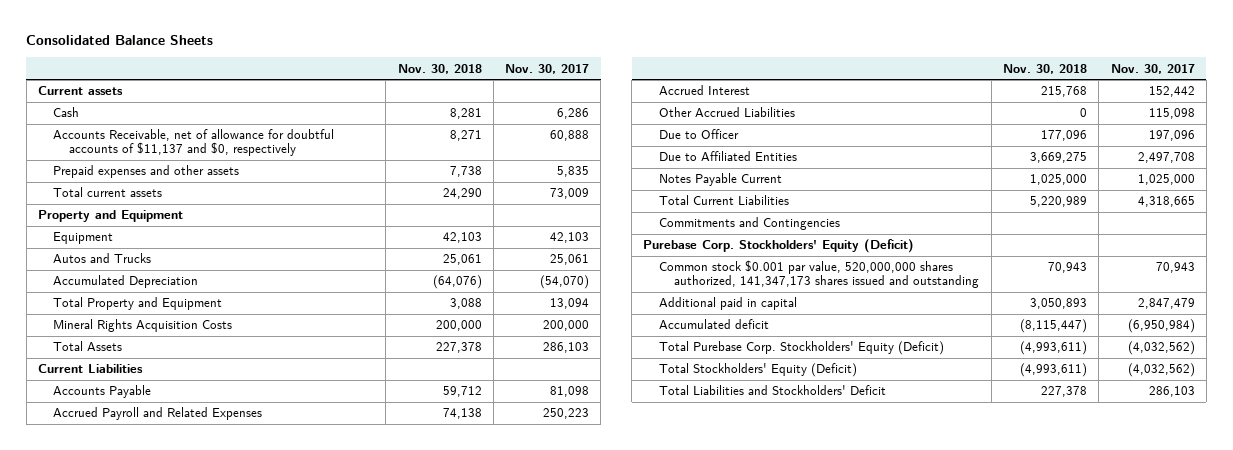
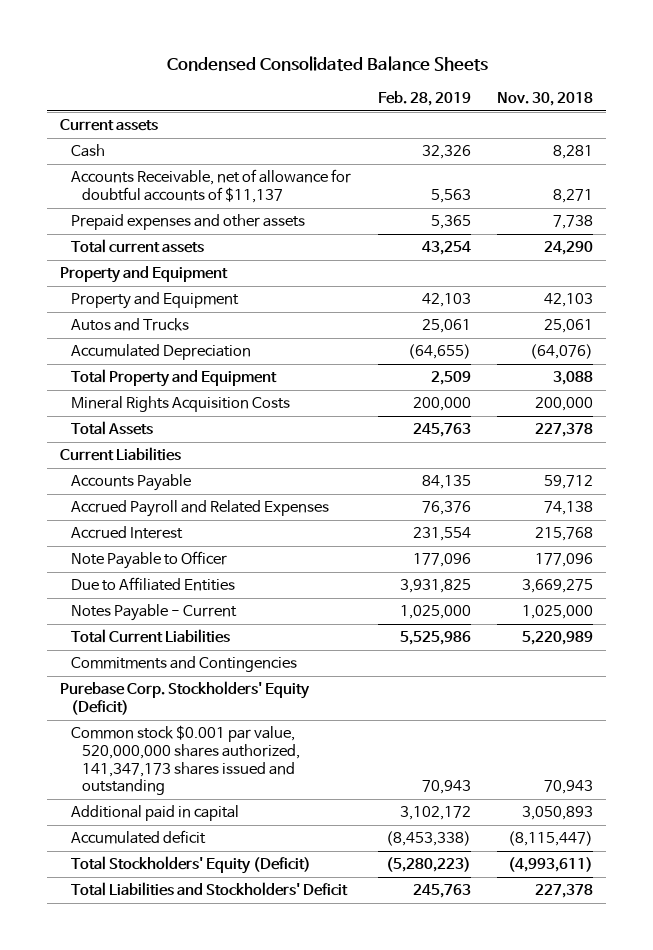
[26,35,214,46] Consolidated Balance Sheets -> [166,55,488,71] Condensed Consolidated Balance Sheets
[505,63,590,74] Nov. 30, 2017 -> none
none -> [377,91,471,107] Feb. 28, 2019
[53,129,335,157] Accounts Receivable, net of allowance for doubtful accounts of $11,137 and $0, respectively -> [70,169,351,203] Accounts Receivable, net of allowance for doubtful accounts of $11,137
[53,232,114,245] Equipment -> [70,292,239,310] Property and Equipment
[658,107,795,118] Other Accrued Liabilities -> none
[658,129,739,140] Due to Officer -> [70,551,227,570] Note Payable to Officer
[658,173,782,187] Notes Payable Current -> [70,604,237,622] Notes Payable - Current
[658,341,944,356] Total Purebase Corp. Stockholders' Equity (Deficit) -> none

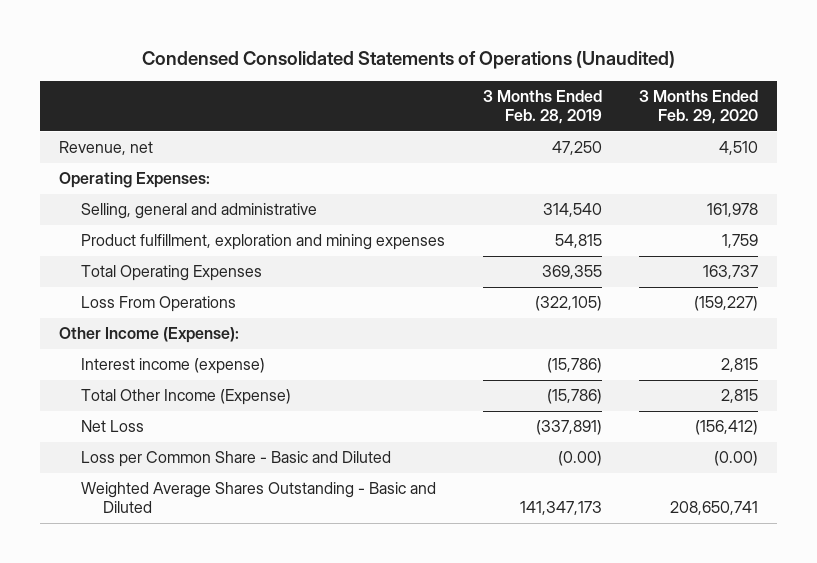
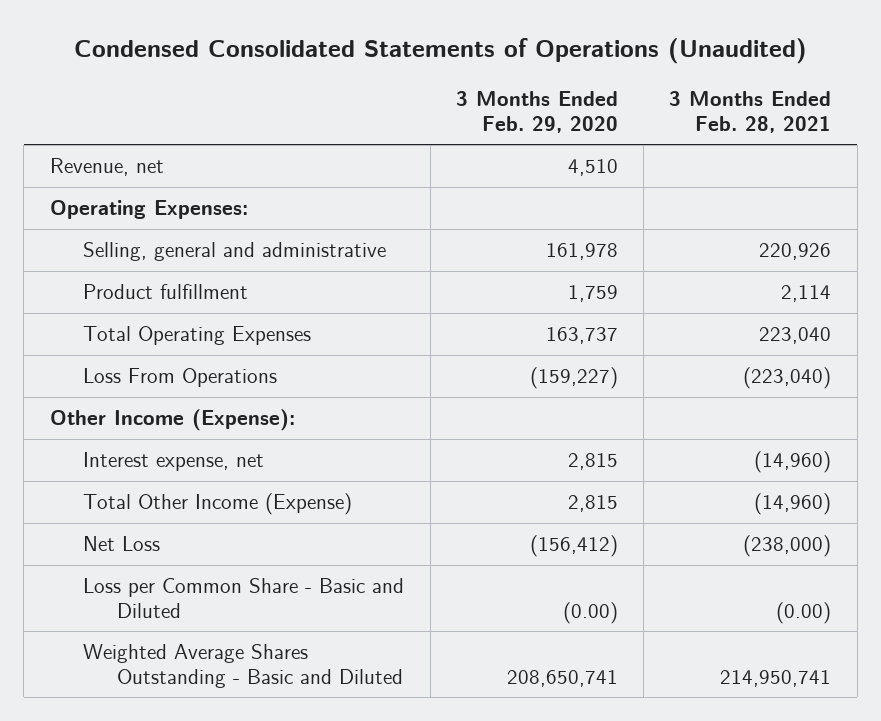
[482,90,602,125] 3 Months Ended Feb. 28, 2019 -> none
none -> [669,91,832,133] 3 Months Ended Feb. 28, 2021
[80,234,445,251] Product fulfillment, exploration and mining expenses -> [83,284,249,300] Product fulfillment
[80,358,265,375] Interest income (expense) -> [83,452,265,472] Interest expense, net

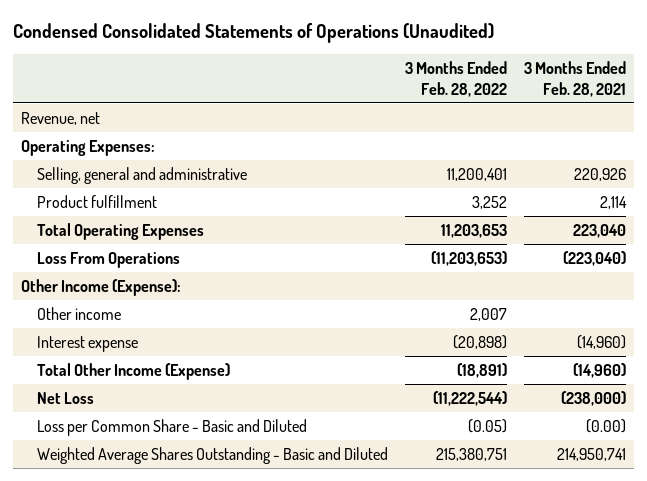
[455,91,618,133] 3 Months Ended Feb. 29, 2020 -> none
none -> [404,61,507,97] 3 Months Ended Feb. 28, 2022
none -> [36,306,121,320] Other income
[83,452,265,472] Interest expense, net -> [36,335,138,352] Interest expense

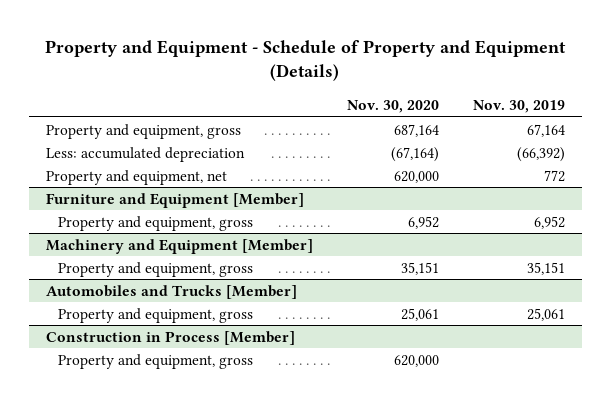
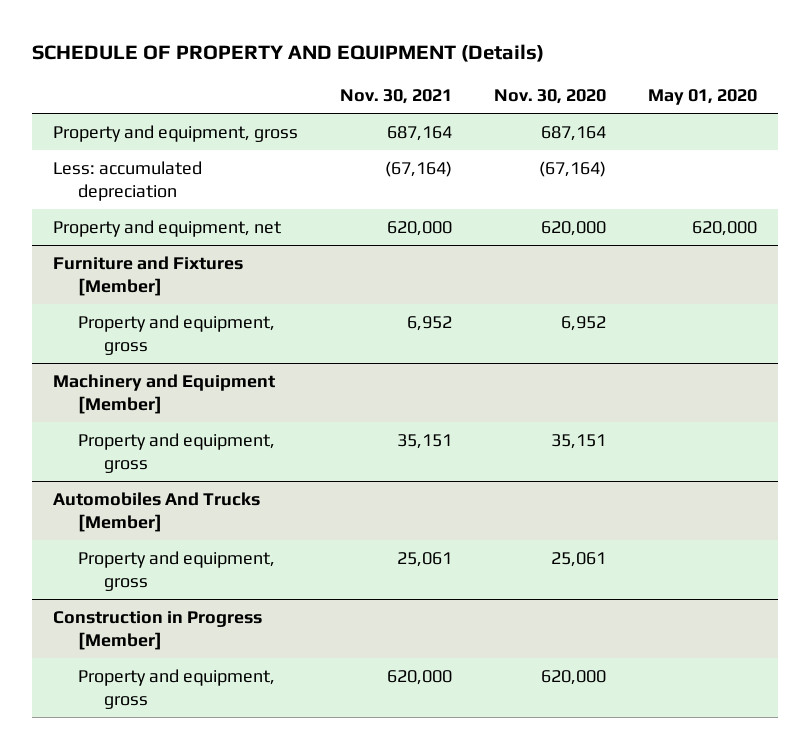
[45,40,567,82] Property and Equipment - Schedule of Property and Equipment (Details) -> [31,44,544,63] SCHEDULE OF PROPERTY AND EQUIPMENT (Details)
[472,100,565,114] Nov. 30, 2019 -> none
none -> [339,89,452,105] Nov. 30, 2021
none -> [647,89,757,106] May 01, 2020
[45,192,304,208] Furniture and Equipment [Member] -> [52,255,243,296] Furniture and Fixtures [Member]
[45,284,297,299] Automobiles and Trucks [Member] -> [52,491,260,532] Automobiles And Trucks [Member]
[45,330,295,345] Construction in Process [Member] -> [52,610,262,650] Construction in Progress [Member]

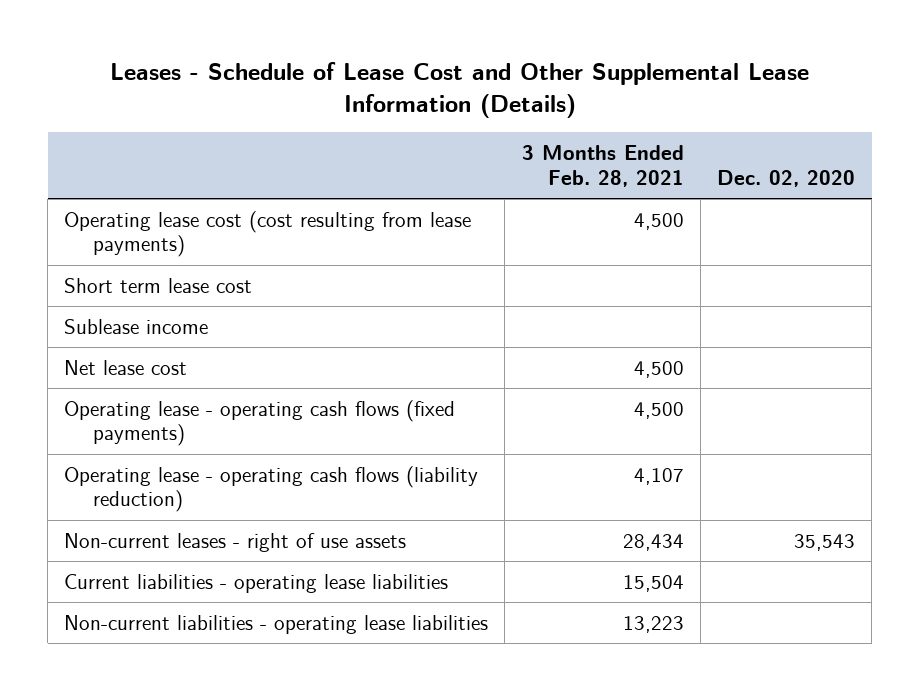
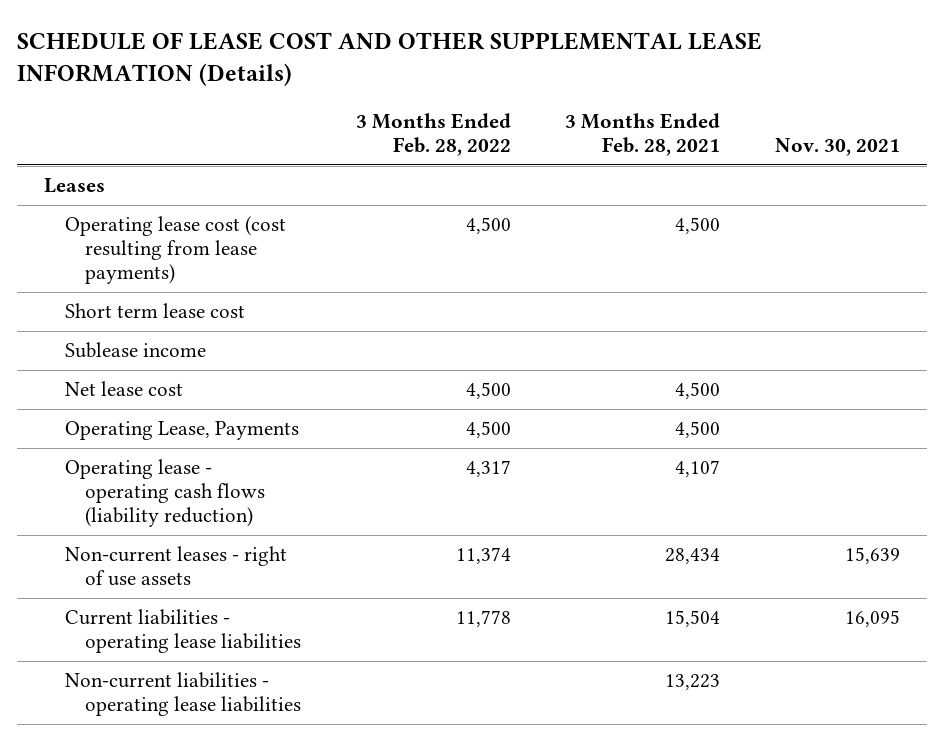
[109,61,809,118] Leases - Schedule of Lease Cost and Other Supplemental Lease Information (Details) -> [16,32,762,87] SCHEDULE OF LEASE COST AND OTHER SUPPLEMENTAL LEASE INFORMATION (Details)
[716,169,855,187] Dec. 02, 2020 -> none
none -> [355,113,511,157] 3 Months Ended Feb. 28, 2022
none -> [774,138,900,157] Nov. 30, 2021
none -> [43,178,105,194] Leases
[64,399,456,447] Operating lease - operating cash flows (fixed payments) -> [64,421,299,441] Operating Lease, Payments

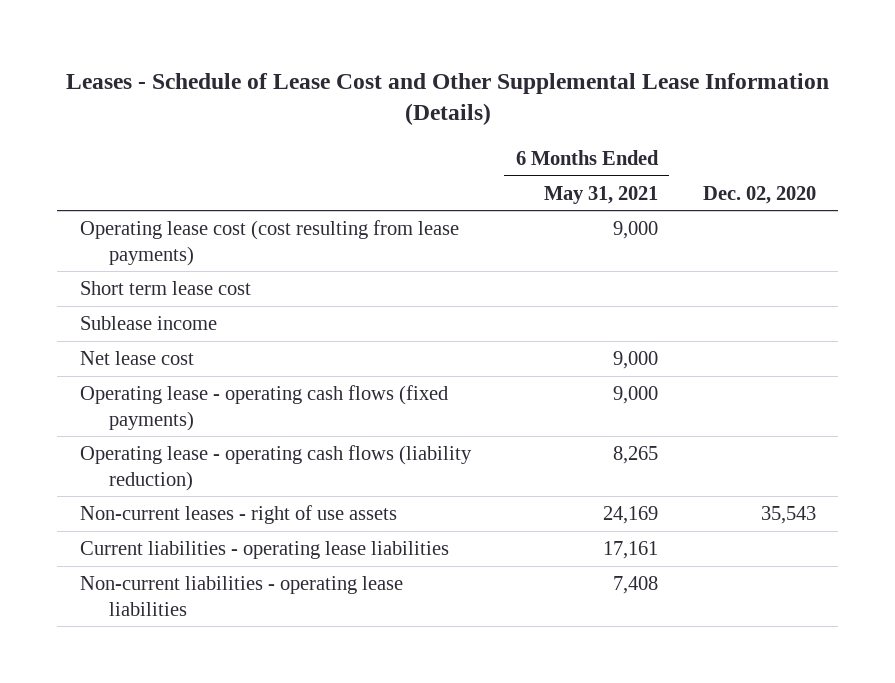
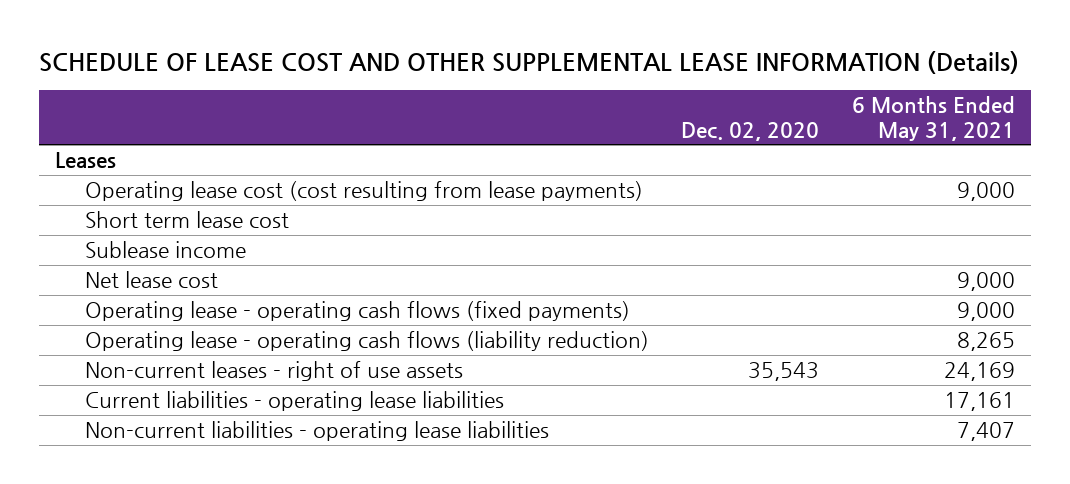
[65,72,829,126] Leases - Schedule of Lease Cost and Other Supplemental Lease Information (Details) -> [38,51,1019,75] SCHEDULE OF LEASE COST AND OTHER SUPPLEMENTAL LEASE INFORMATION (Details)
none -> [55,151,117,168] Leases
[612,576,658,595] 7,408 -> [957,421,1016,441] 7,407

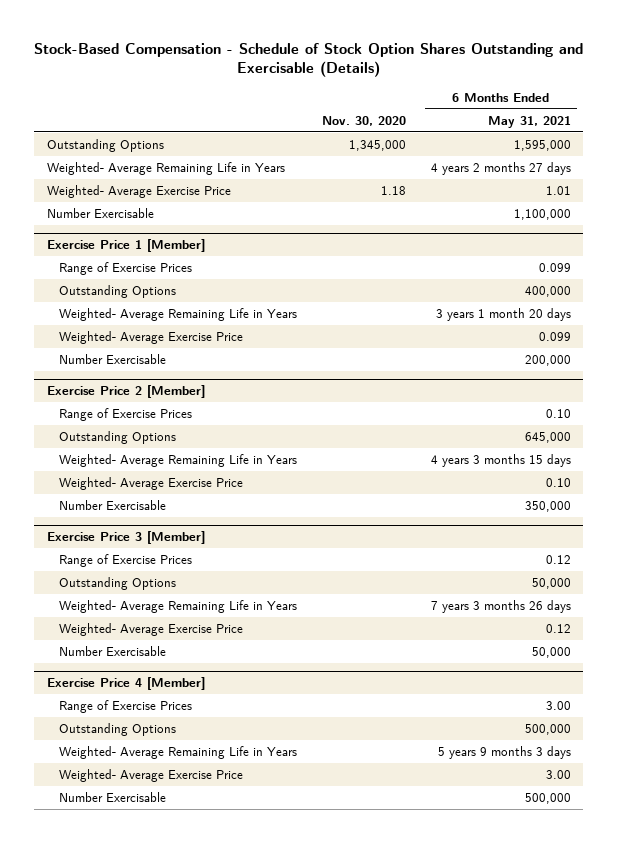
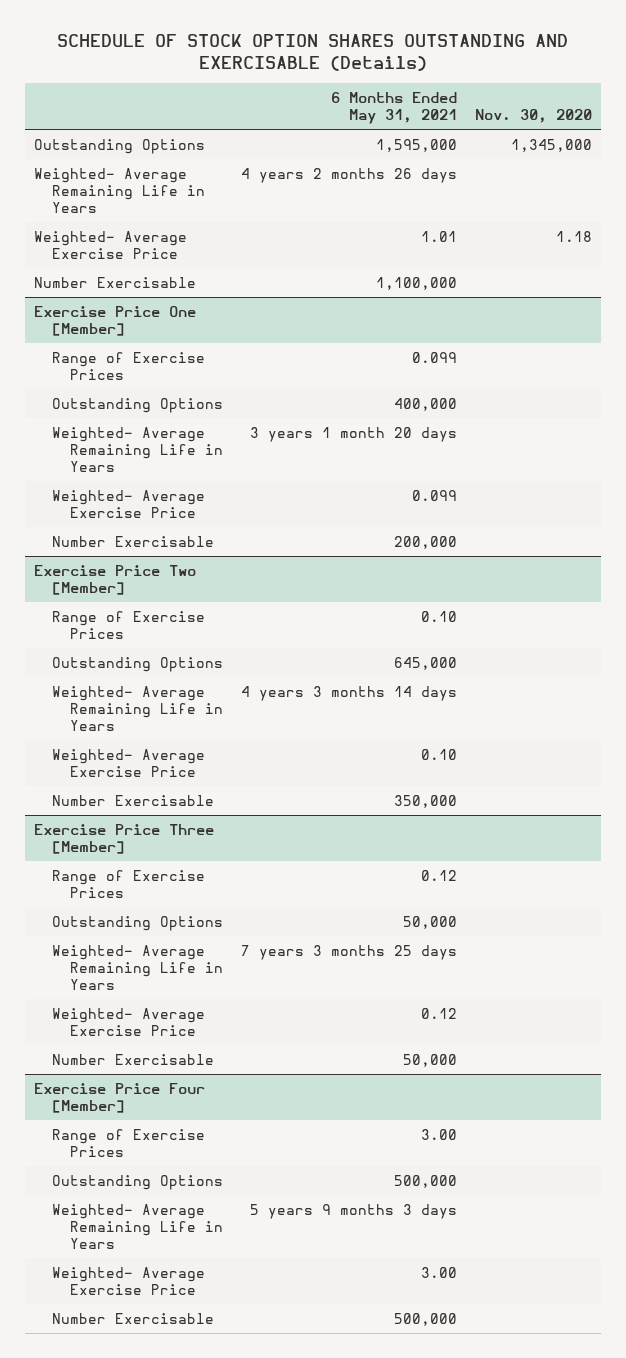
[33,42,583,78] Stock-Based Compensation - Schedule of Stock Option Shares Outstanding and Exercisable (Details) -> [57,33,569,71] SCHEDULE OF STOCK OPTION SHARES OUTSTANDING AND EXERCISABLE (Details)
[430,161,571,175] 4 years 2 months 27 days -> [241,167,458,183] 4 years 2 months 26 days
[46,239,205,253] Exercise Price 1 [Member] -> [33,305,196,337] Exercise Price One [Member]
[46,385,205,399] Exercise Price 2 [Member] -> [33,564,196,596] Exercise Price Two [Member]
[430,453,571,467] 4 years 3 months 15 days -> [241,685,458,701] 4 years 3 months 14 days
[46,531,205,545] Exercise Price 3 [Member] -> [33,823,214,855] Exercise Price Three [Member]
[430,599,571,613] 7 years 3 months 26 days -> [241,944,458,960] 7 years 3 months 25 days
[46,677,205,691] Exercise Price 4 [Member] -> [33,1082,205,1114] Exercise Price Four [Member]

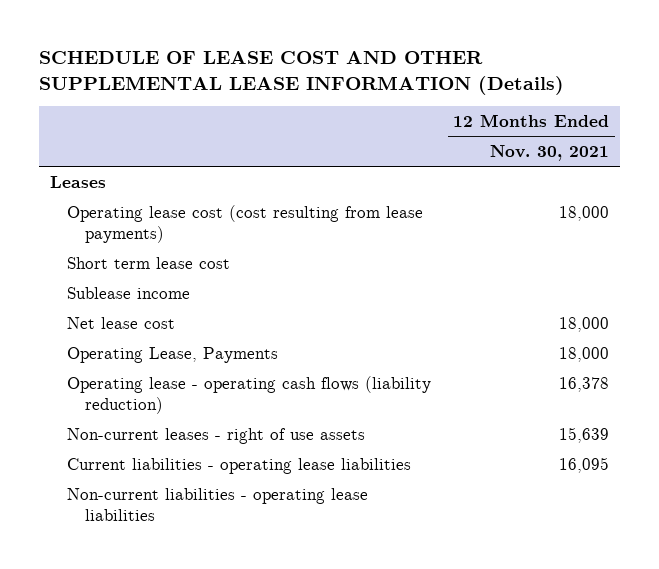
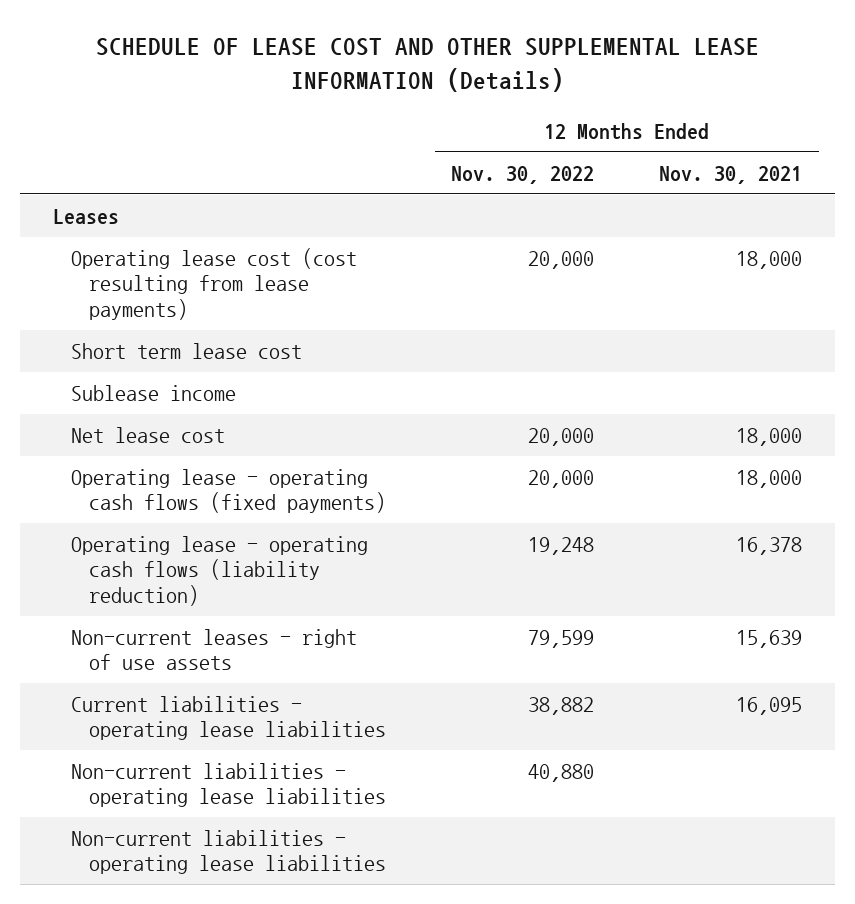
none -> [451,165,595,184] Nov. 30, 2022
[67,346,279,363] Operating Lease, Payments -> [70,468,387,514] Operating lease - operating cash flows (fixed payments)
none -> [70,829,387,875] Non-current liabilities - operating lease liabilities

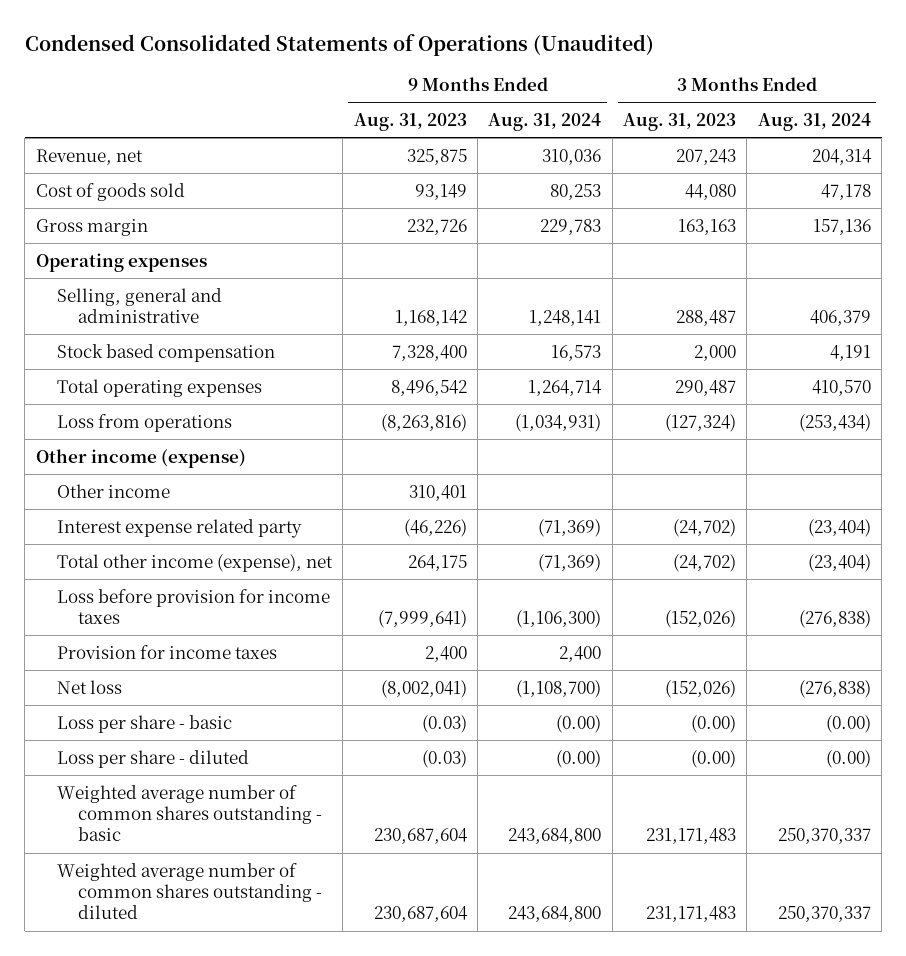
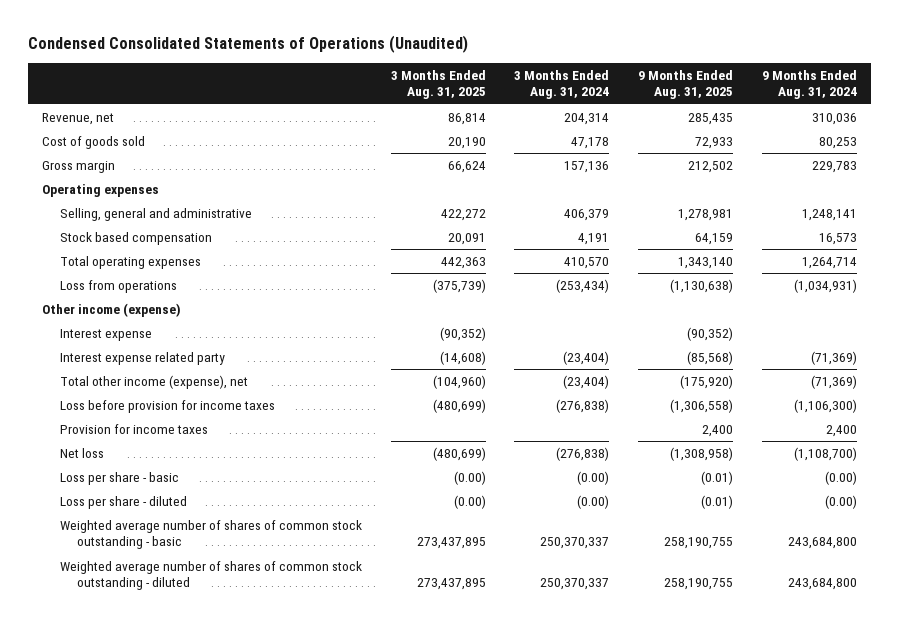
[353,113,467,132] Aug. 31, 2023 -> none
[623,113,737,132] Aug. 31, 2023 -> none
none -> [390,69,486,100] 3 Months Ended Aug. 31, 2025
none -> [638,69,734,100] 9 Months Ended Aug. 31, 2025
[56,483,170,498] Other income -> none
none -> [59,329,152,342] Interest expense
[56,784,323,842] Weighted average number of common shares outstanding - basic -> [59,520,362,550] Weighted average number of shares of common stock outstanding - basic
[56,862,323,920] Weighted average number of common shares outstanding - diluted -> [59,561,362,591] Weighted average number of shares of common stock outstanding - diluted

